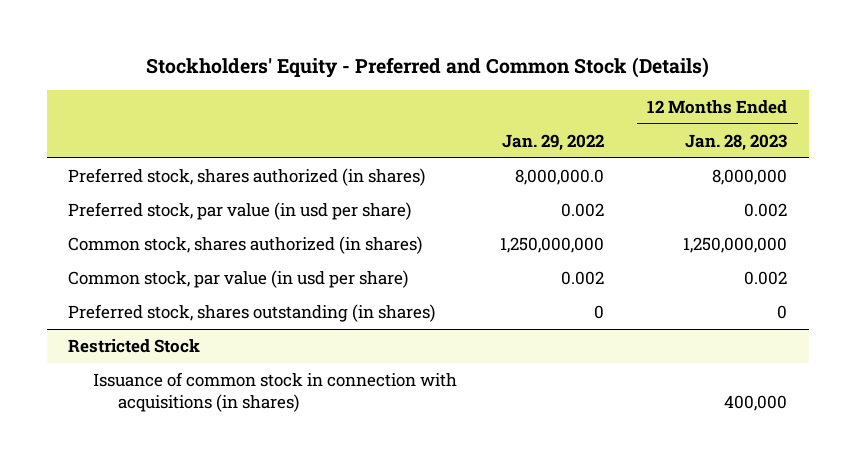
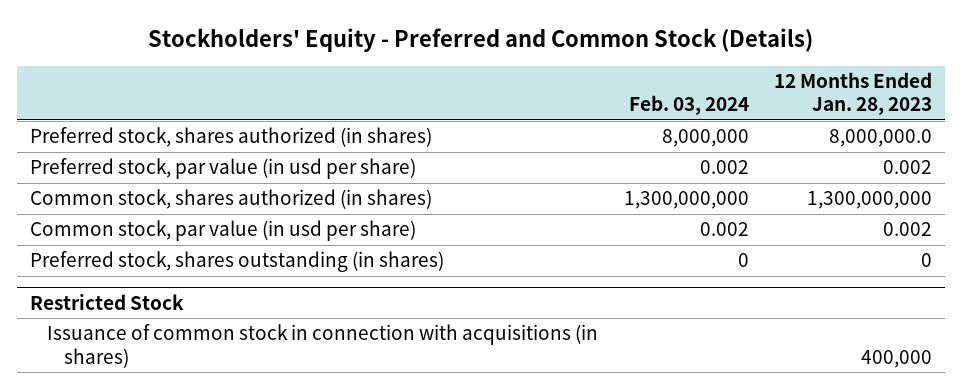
[502,133,605,151] Jan. 29, 2022 -> none
none -> [628,95,749,116] Feb. 03, 2024
[712,169,788,186] 8,000,000 -> [829,129,933,148] 8,000,000.0
[683,237,788,254] 1,250,000,000 -> [807,191,933,210] 1,300,000,000

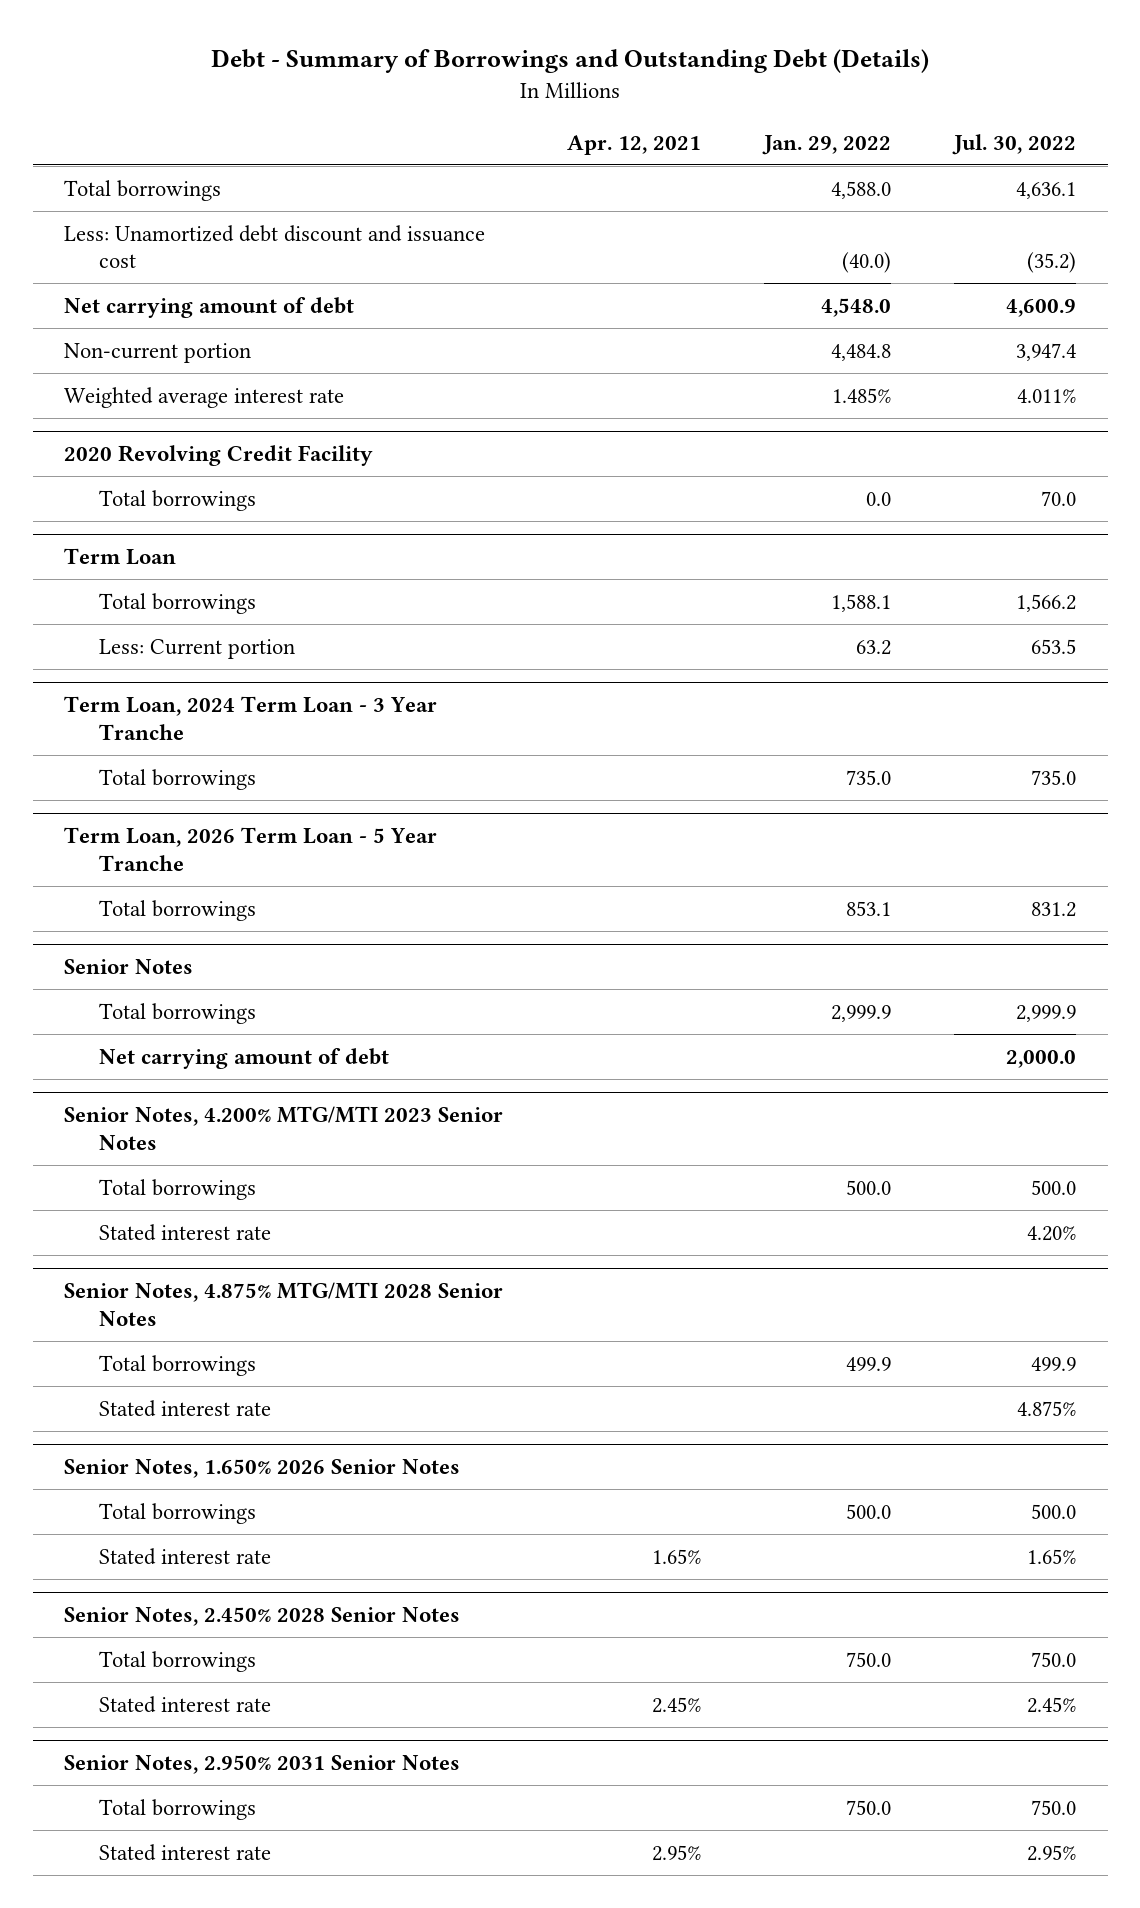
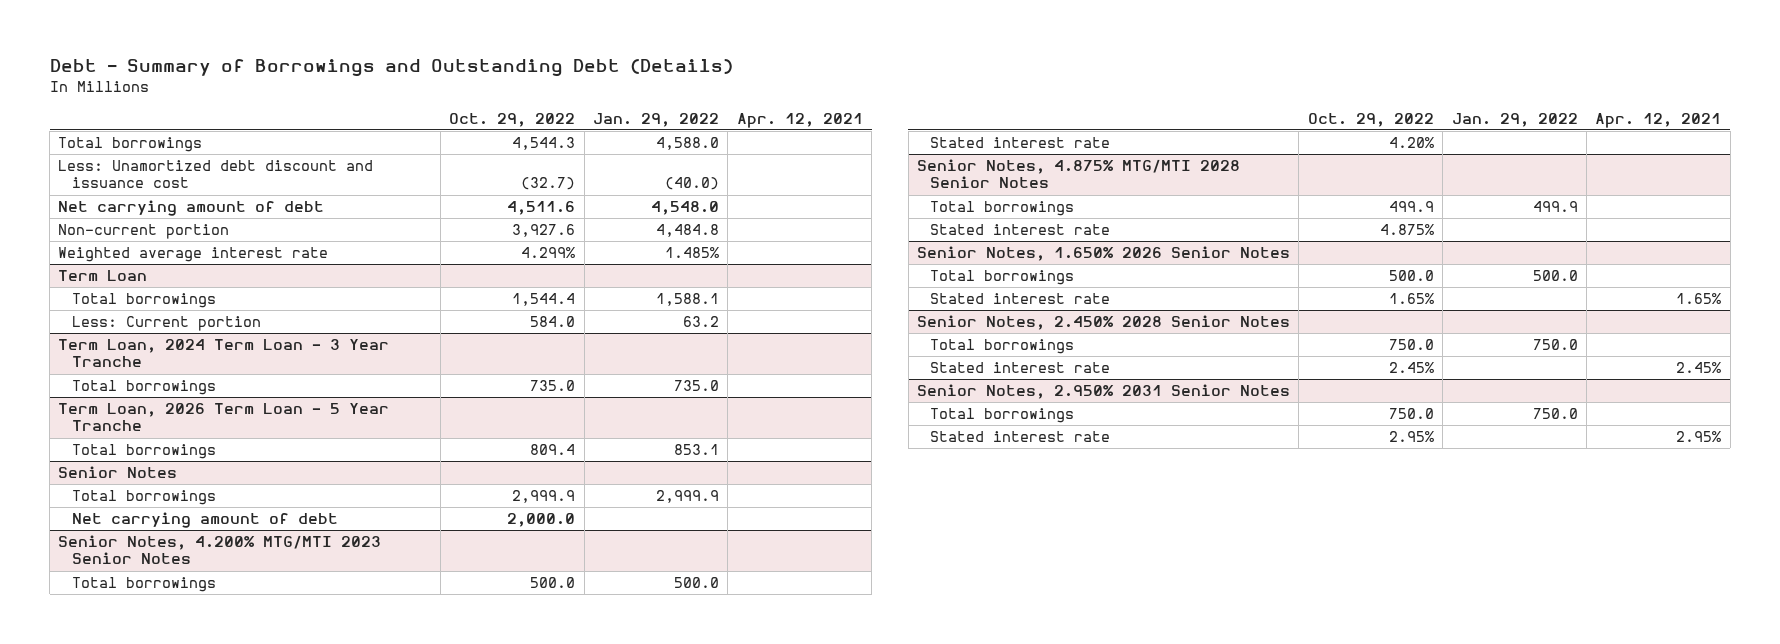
[952,133,1077,155] Jul. 30, 2022 -> none
none -> [449,112,576,127] Oct. 29, 2022
[64,445,374,467] 2020 Revolving Credit Facility -> none
[99,489,257,511] Total borrowings -> none

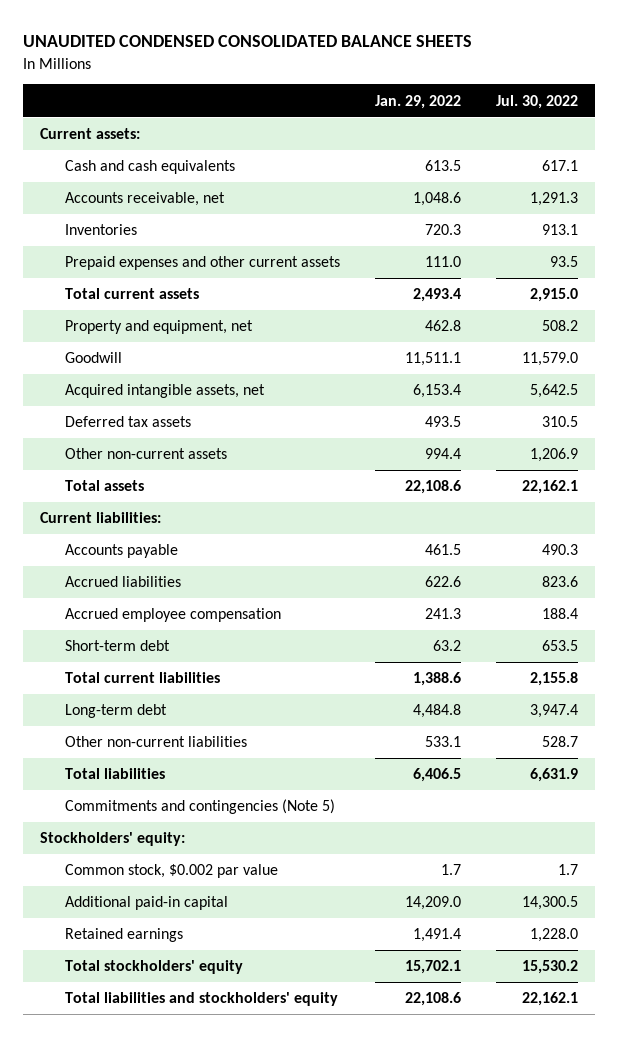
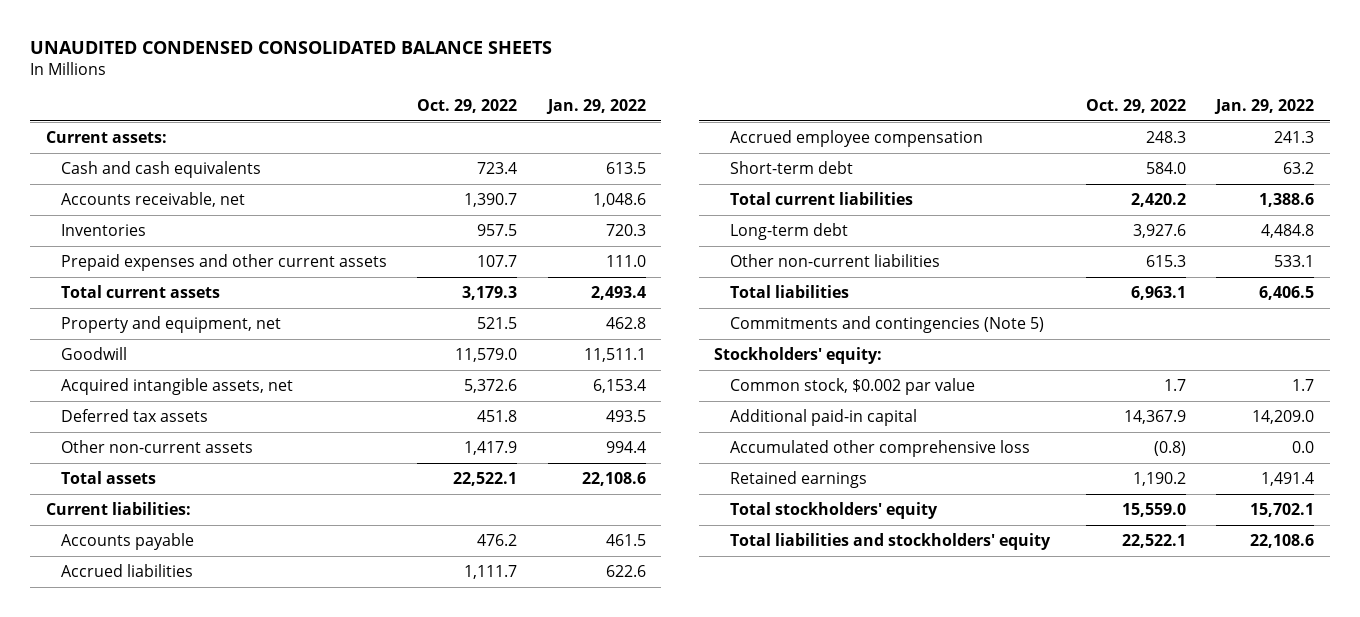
[495,94,578,109] Jul. 30, 2022 -> none
none -> [417,98,518,113] Oct. 29, 2022
none -> [729,439,1030,457] Accumulated other comprehensive loss

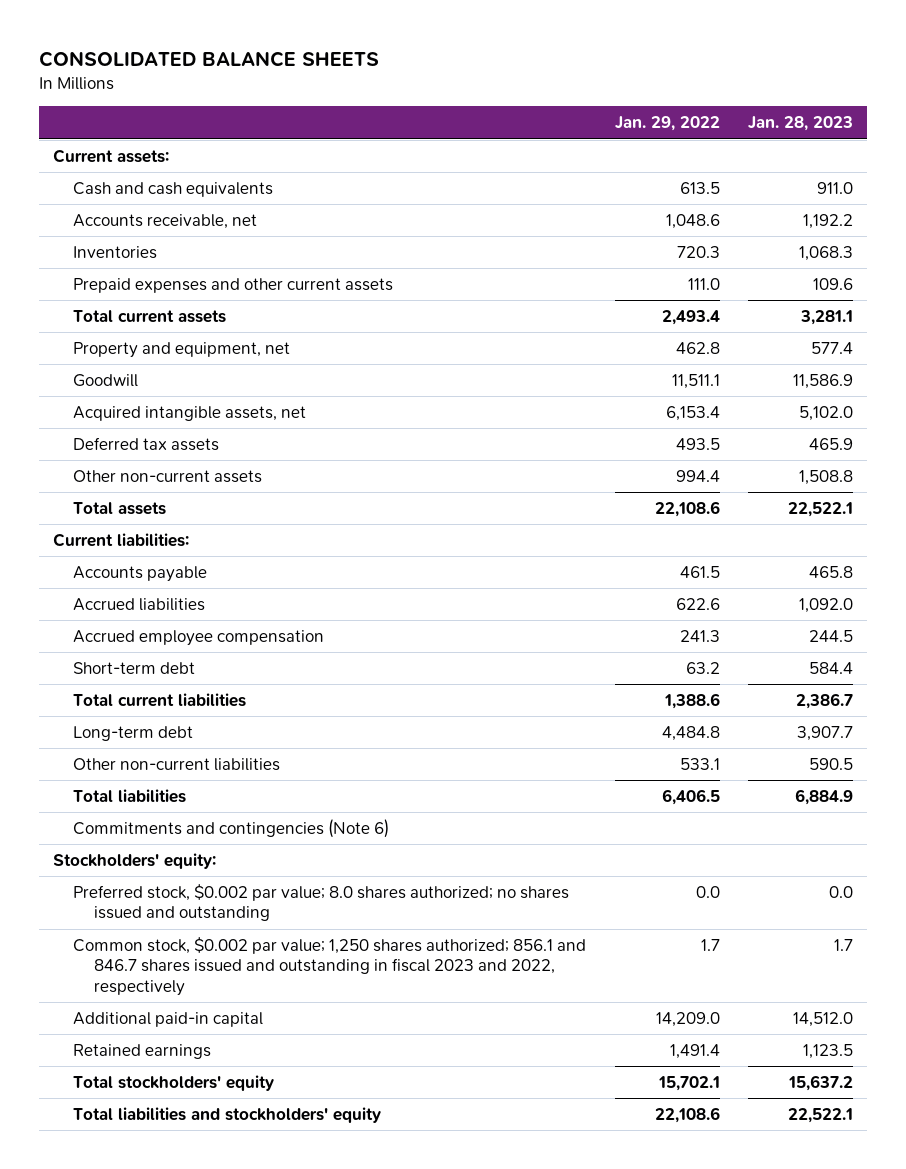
[30,41,553,55] UNAUDITED CONDENSED CONSOLIDATED BALANCE SHEETS -> [38,50,379,67] CONSOLIDATED BALANCE SHEETS
[417,98,518,113] Oct. 29, 2022 -> none
none -> [747,116,853,132] Jan. 28, 2023
[729,315,1044,333] Commitments and contingencies (Note 5) -> [73,819,390,839] Commitments and contingencies (Note 6)
none -> [73,884,570,922] Preferred stock, $0.002 par value; 8.0 shares authorized; no shares issued and outstanding
[729,377,975,395] Common stock, $0.002 par value -> [73,937,587,996] Common stock, $0.002 par value; 1,250 shares authorized; 856.1 and 846.7 shares issued and outstanding in fiscal 2023 and 2022, respectively
[729,439,1030,457] Accumulated other comprehensive loss -> none

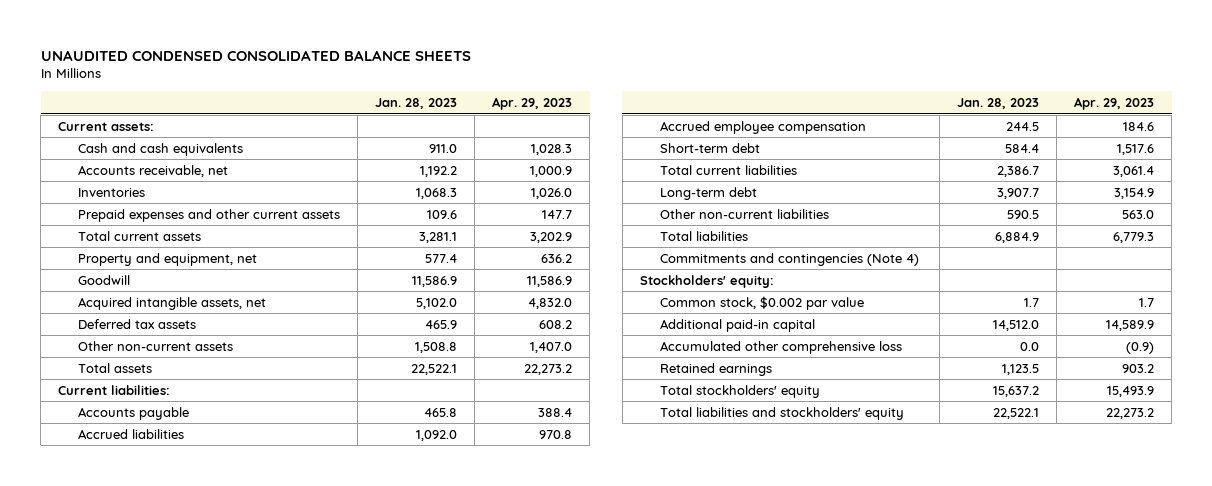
[38,50,379,67] CONSOLIDATED BALANCE SHEETS -> [40,49,471,61] UNAUDITED CONDENSED CONSOLIDATED BALANCE SHEETS
[614,116,720,132] Jan. 29, 2022 -> none
none -> [492,97,573,111] Apr. 29, 2023
[73,819,390,839] Commitments and contingencies (Note 6) -> [660,252,920,266] Commitments and contingencies (Note 4)
[73,884,570,922] Preferred stock, $0.002 par value; 8.0 shares authorized; no shares issued and outstanding -> none
[73,937,587,996] Common stock, $0.002 par value; 1,250 shares authorized; 856.1 and 846.7 shares issued and outstanding in fiscal 2023 and 2022, respectively -> [660,295,865,310] Common stock, $0.002 par value
none -> [660,340,903,354] Accumulated other comprehensive loss

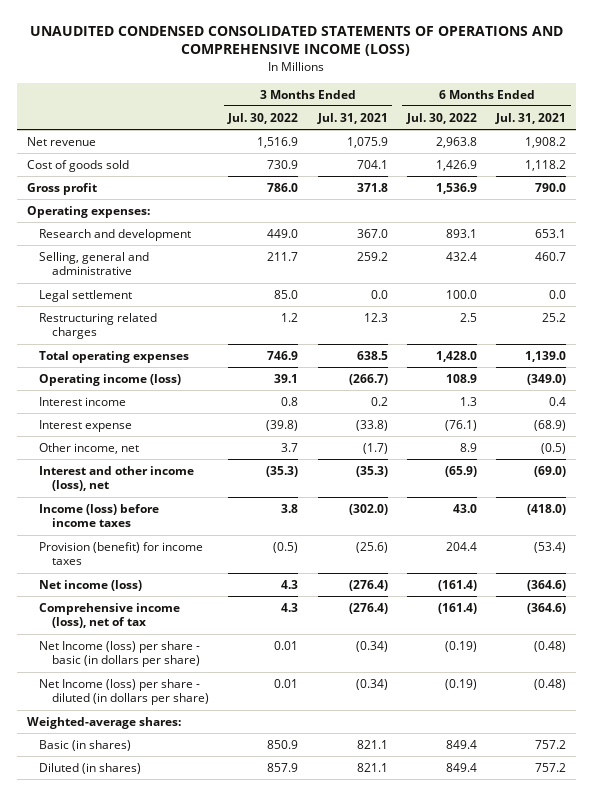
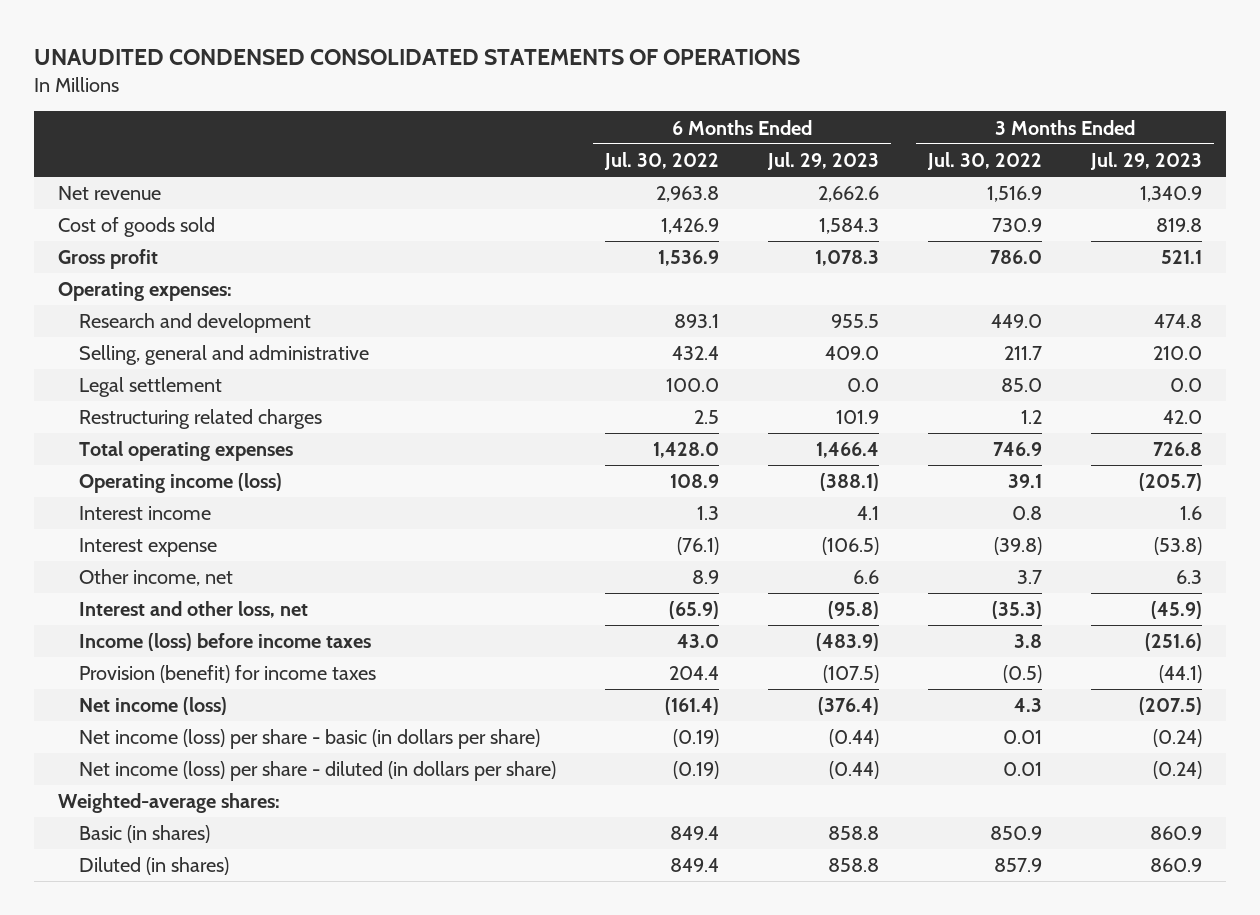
[30,25,564,57] UNAUDITED CONDENSED CONSOLIDATED STATEMENTS OF OPERATIONS AND COMPREHENSIVE INCOME (LOSS) -> [33,48,800,65] UNAUDITED CONDENSED CONSOLIDATED STATEMENTS OF OPERATIONS
[316,112,388,124] Jul. 31, 2021 -> none
[495,112,567,124] Jul. 31, 2021 -> none
none -> [766,151,879,170] Jul. 29, 2023
none -> [1089,151,1202,170] Jul. 29, 2023
[39,465,195,492] Interest and other income (loss), net -> [78,601,308,619] Interest and other loss, net
[39,602,181,629] Comprehensive income (loss), net of tax -> none
[39,640,201,668] Net Income (loss) per share - basic (in dollars per share) -> [78,729,540,750] Net income (loss) per share - basic (in dollars per share)
[39,678,210,706] Net Income (loss) per share - diluted (in dollars per share) -> [78,761,556,782] Net income (loss) per share - diluted (in dollars per share)

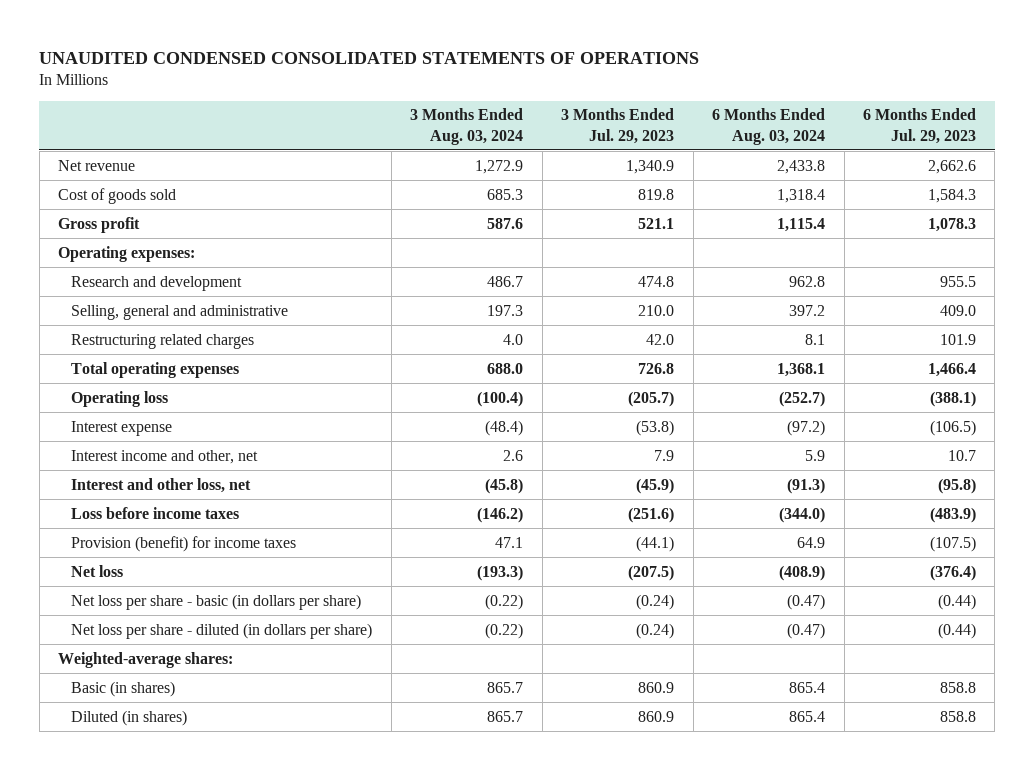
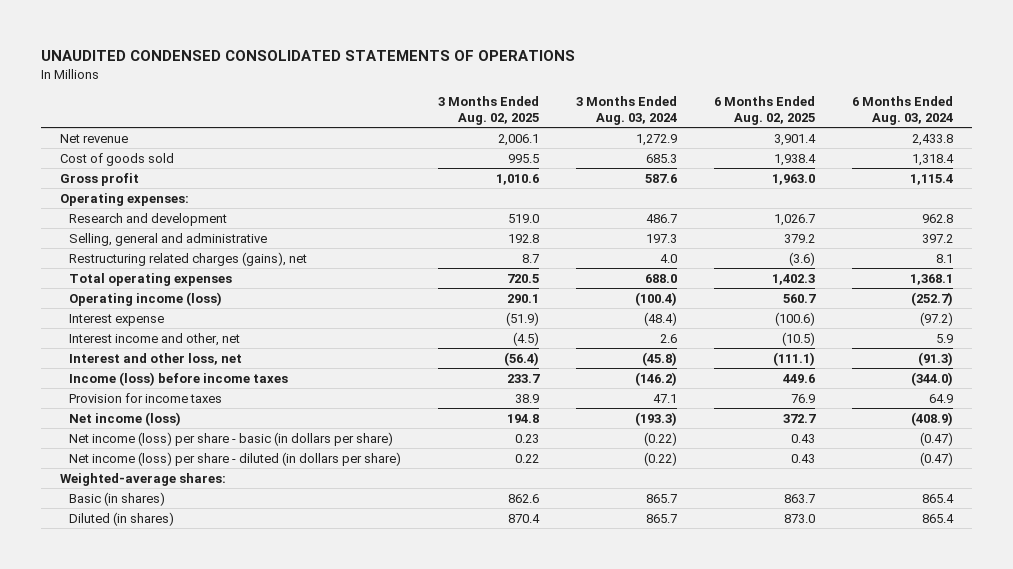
[561,108,675,144] 3 Months Ended Jul. 29, 2023 -> none
[862,108,976,144] 6 Months Ended Jul. 29, 2023 -> none
none -> [438,96,540,125] 3 Months Ended Aug. 02, 2025
none -> [714,96,816,125] 6 Months Ended Aug. 02, 2025
[71,333,255,349] Restructuring related charges -> [69,251,308,266] Restructuring related charges (gains), net
[71,390,169,407] Operating loss -> [69,291,223,306] Operating income (loss)
[71,506,240,519] Loss before income taxes -> [69,371,289,386] Income (loss) before income taxes
[71,535,297,552] Provision (benefit) for income taxes -> [69,392,223,403] Provision for income taxes
[71,564,124,577] Net loss -> [69,411,182,426] Net income (loss)
[71,593,362,610] Net loss per share - basic (in dollars per share) -> [69,431,394,446] Net income (loss) per share - basic (in dollars per share)
[71,622,373,639] Net loss per share - diluted (in dollars per share) -> [69,451,402,466] Net income (loss) per share - diluted (in dollars per share)

